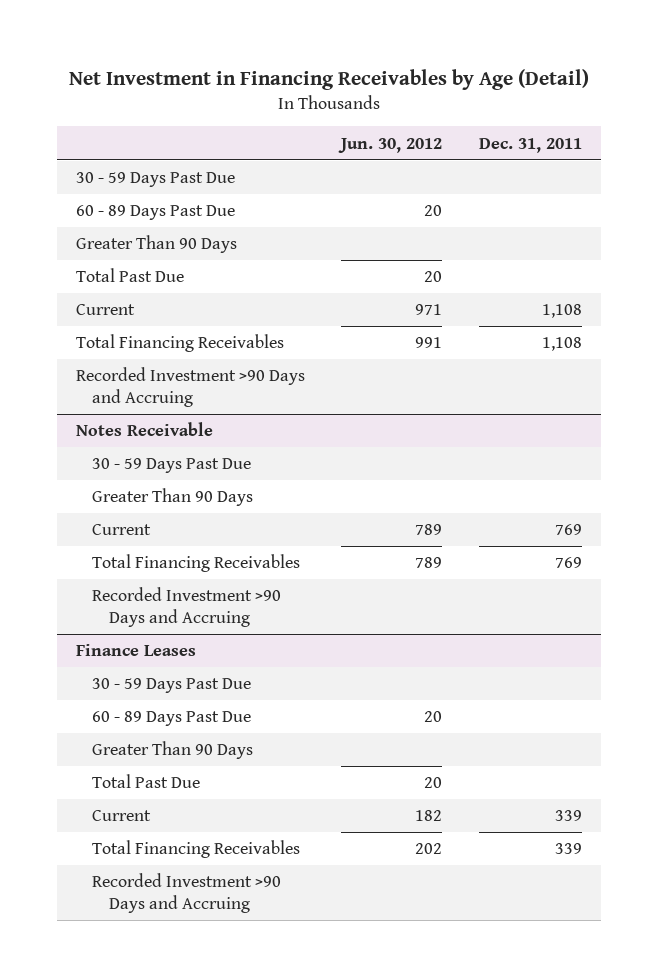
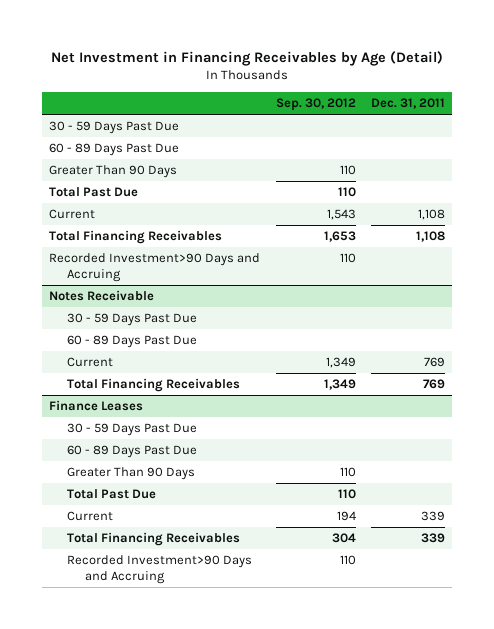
[338,137,443,153] Jun. 30, 2012 -> none
none -> [275,97,356,111] Sep. 30, 2012
[75,367,305,407] Recorded Investment >90 Days and Accruing -> [49,253,261,282] Recorded Investment>90 Days and Accruing
[92,488,254,507] Greater Than 90 Days -> none
none -> [67,335,198,349] 60 - 89 Days Past Due
[92,587,282,627] Recorded Investment >90 Days and Accruing -> none
[92,873,282,913] Recorded Investment >90 Days and Accruing -> [67,555,253,584] Recorded Investment>90 Days and Accruing

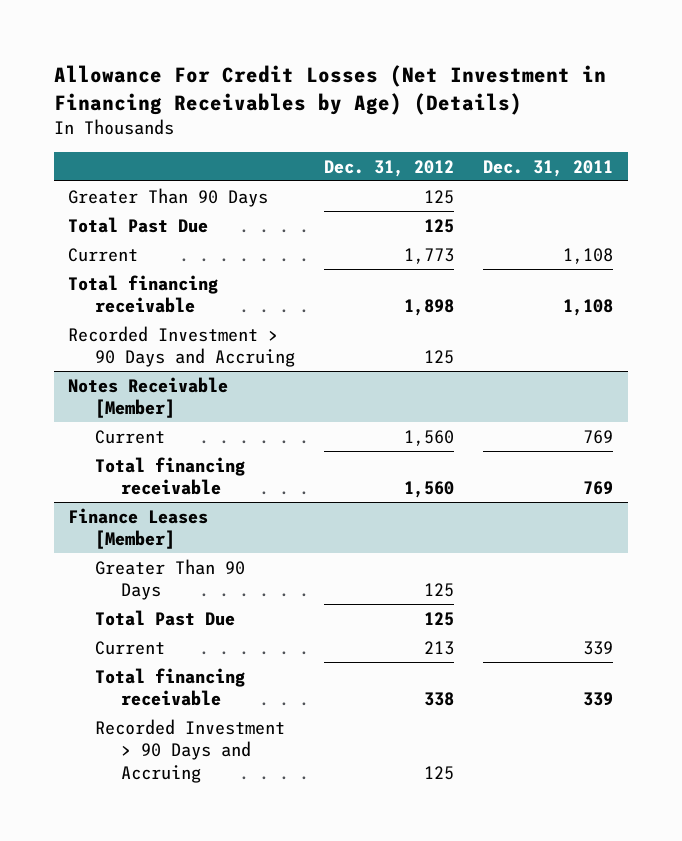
[51,50,444,66] Net Investment in Financing Receivables by Age (Detail) -> [53,64,606,115] Allowance For Credit Losses (Net Investment in Financing Receivables by Age) (Details)
[275,97,356,111] Sep. 30, 2012 -> none
none -> [324,159,455,177] Dec. 31, 2012
[49,121,180,135] 30 - 59 Days Past Due -> none
[49,143,180,157] 60 - 89 Days Past Due -> none
[67,313,198,327] 30 - 59 Days Past Due -> none
[67,335,198,349] 60 - 89 Days Past Due -> none
[49,230,223,245] Total Financing Receivables -> [68,274,219,314] Total financing receivable
[49,253,261,282] Recorded Investment>90 Days and Accruing -> [68,325,295,368] Recorded Investment > 90 Days and Accruing
[49,290,155,302] Notes Receivable -> [68,376,229,419] Notes Receivable [Member]
[67,423,198,437] 30 - 59 Days Past Due -> none
[67,445,198,459] 60 - 89 Days Past Due -> none
[67,378,241,393] Total Financing Receivables -> [94,456,245,496] Total financing receivable
[49,400,144,412] Finance Leases -> [68,507,209,550] Finance Leases [Member]
[67,532,241,547] Total Financing Receivables -> [94,667,245,707] Total financing receivable
[67,555,253,584] Recorded Investment>90 Days and Accruing -> [94,718,285,783] Recorded Investment > 90 Days and Accruing

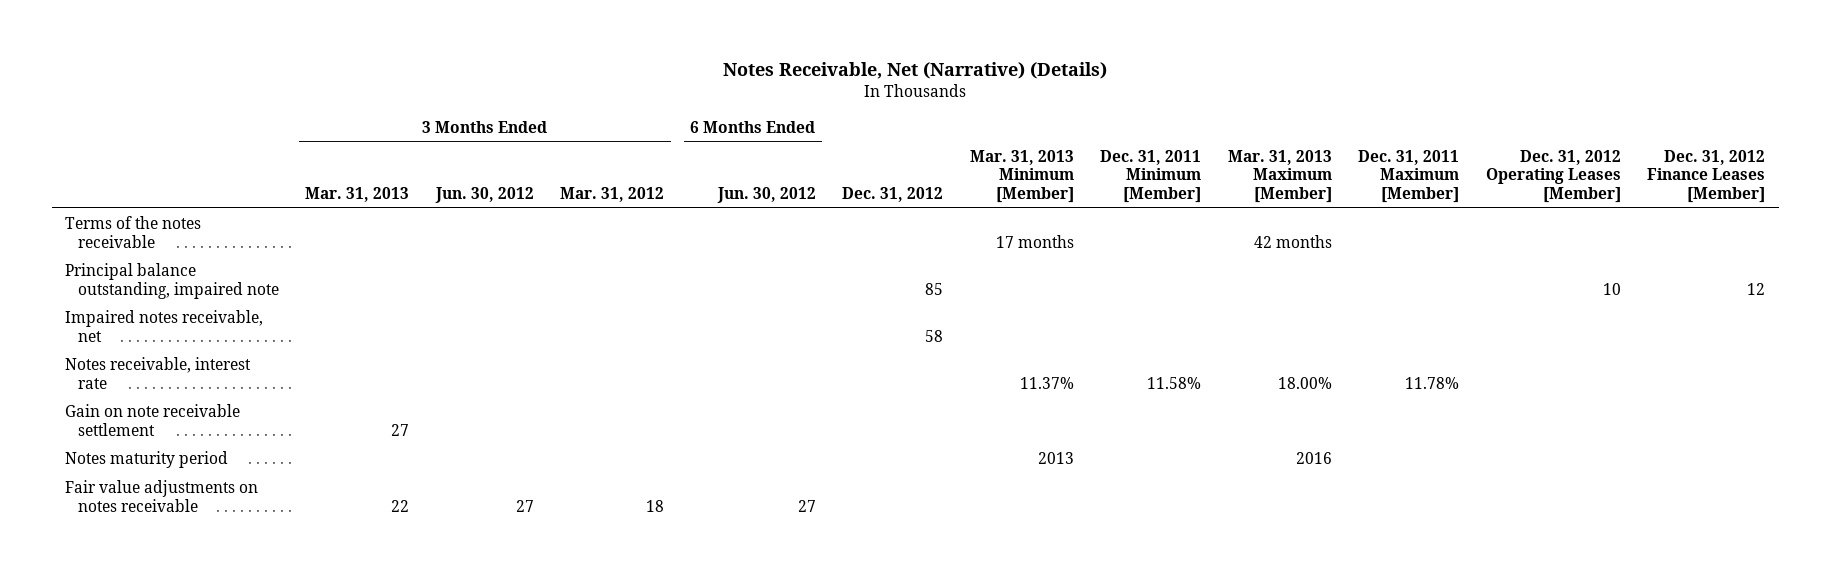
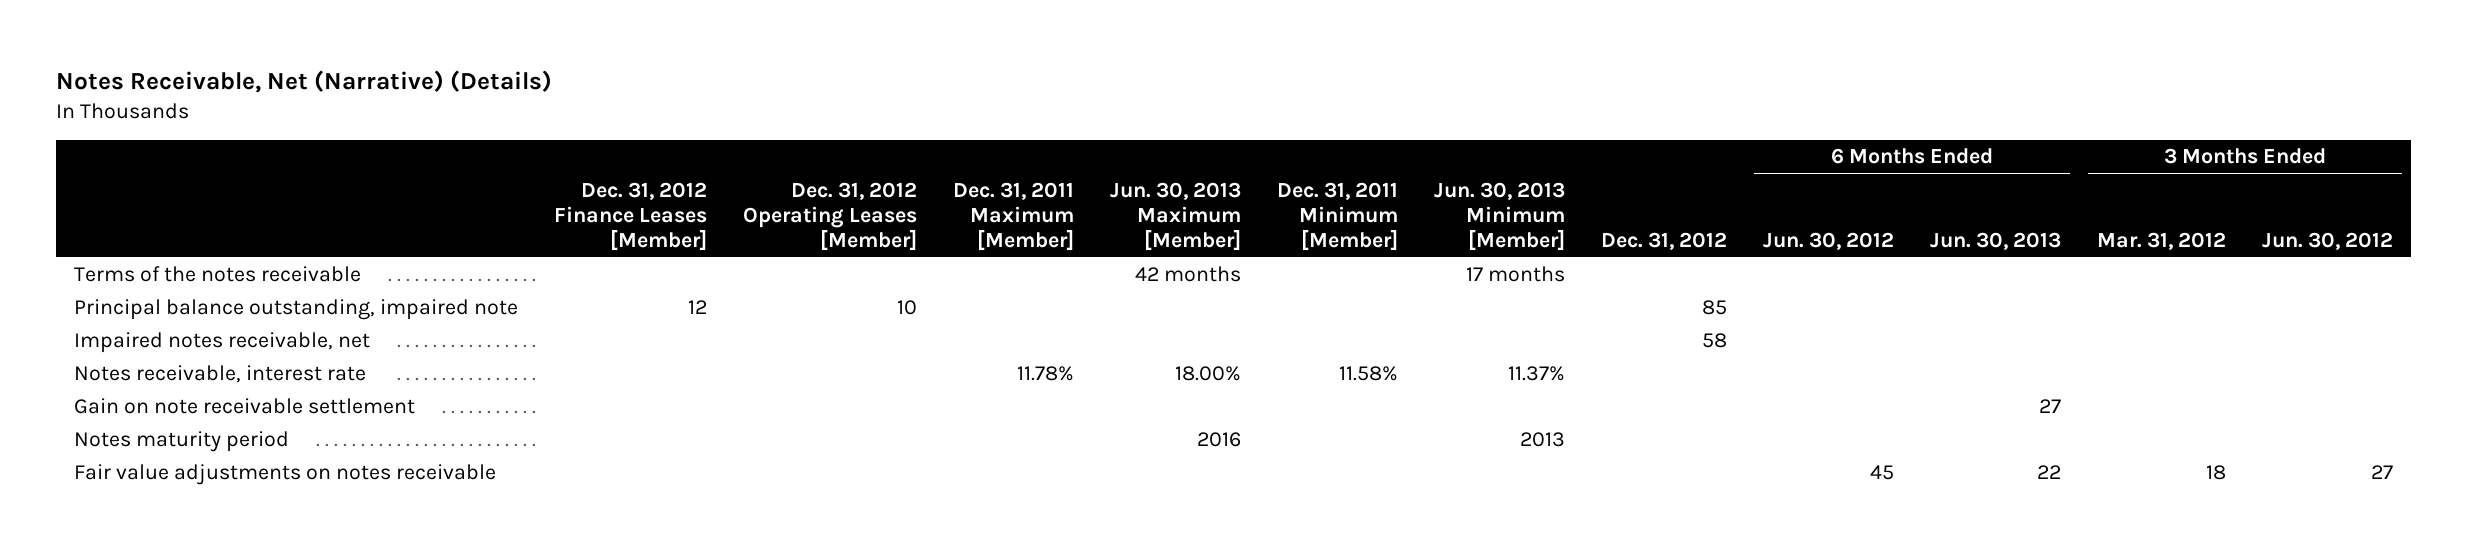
[305,187,410,203] Mar. 31, 2013 -> none
[969,149,1074,204] Mar. 31, 2013 Minimum [Member] -> none
[1227,149,1332,204] Mar. 31, 2013 Maximum [Member] -> none
none -> [1110,181,1242,251] Jun. 30, 2013 Maximum [Member]
none -> [1434,181,1566,251] Jun. 30, 2013 Minimum [Member]
none -> [1930,231,2062,250] Jun. 30, 2013
[797,499,816,512] 27 -> [1870,465,1895,481] 45

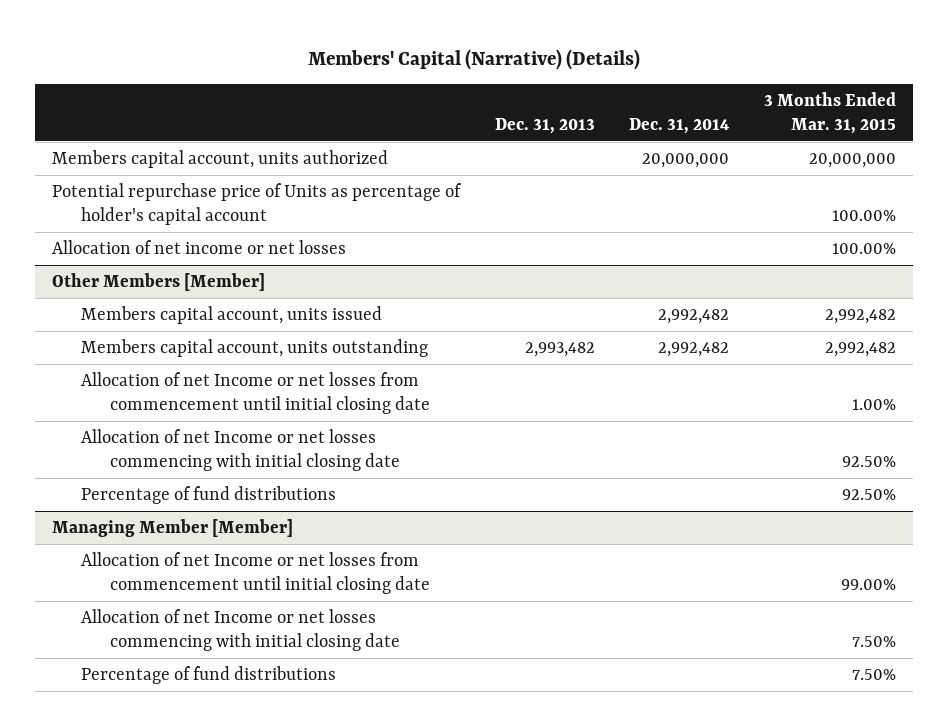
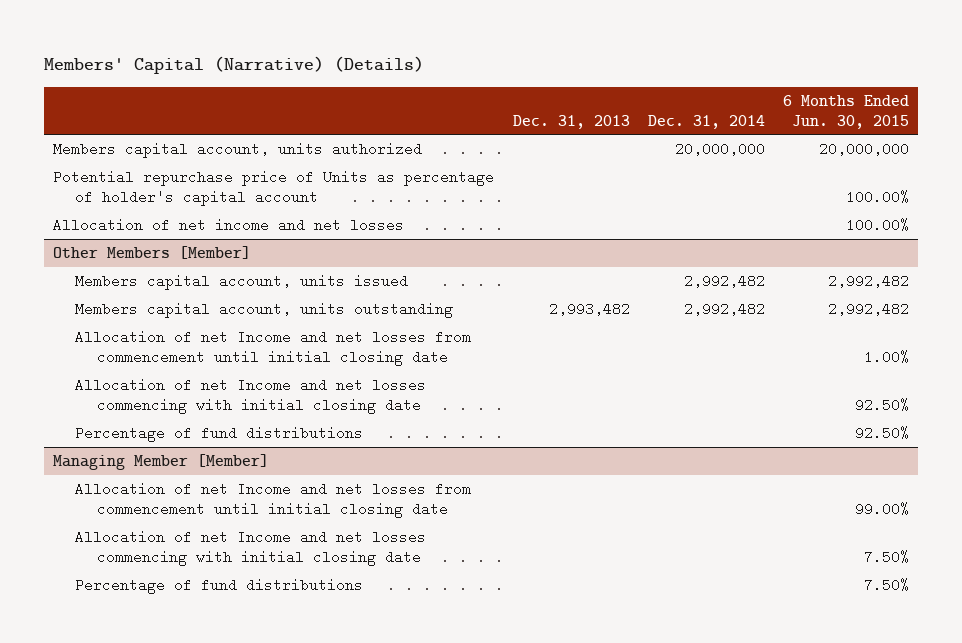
[763,92,896,135] 3 Months Ended Mar. 31, 2015 -> none
none -> [782,94,909,129] 6 Months Ended Jun. 30, 2015
[52,239,347,254] Allocation of net income or net losses -> [53,217,405,232] Allocation of net income and net losses
[81,371,431,414] Allocation of net Income or net losses from commencement until initial closing date -> [75,329,472,366] Allocation of net Income and net losses from commencement until initial closing date
[81,428,401,471] Allocation of net Income or net losses commencing with initial closing date -> [75,377,427,414] Allocation of net Income and net losses commencing with initial closing date
[81,551,431,594] Allocation of net Income or net losses from commencement until initial closing date -> [75,481,472,518] Allocation of net Income and net losses from commencement until initial closing date
[81,608,401,651] Allocation of net Income or net losses commencing with initial closing date -> [75,529,427,566] Allocation of net Income and net losses commencing with initial closing date

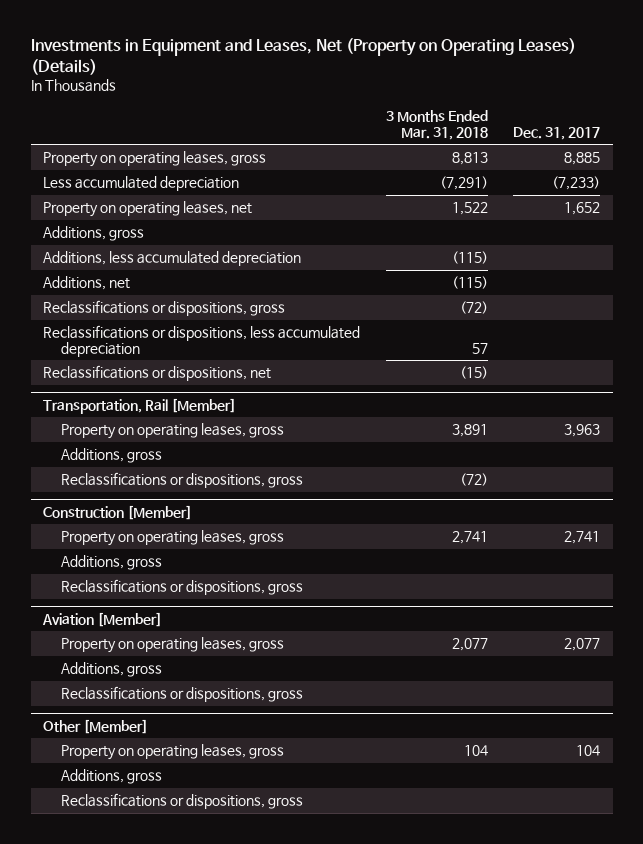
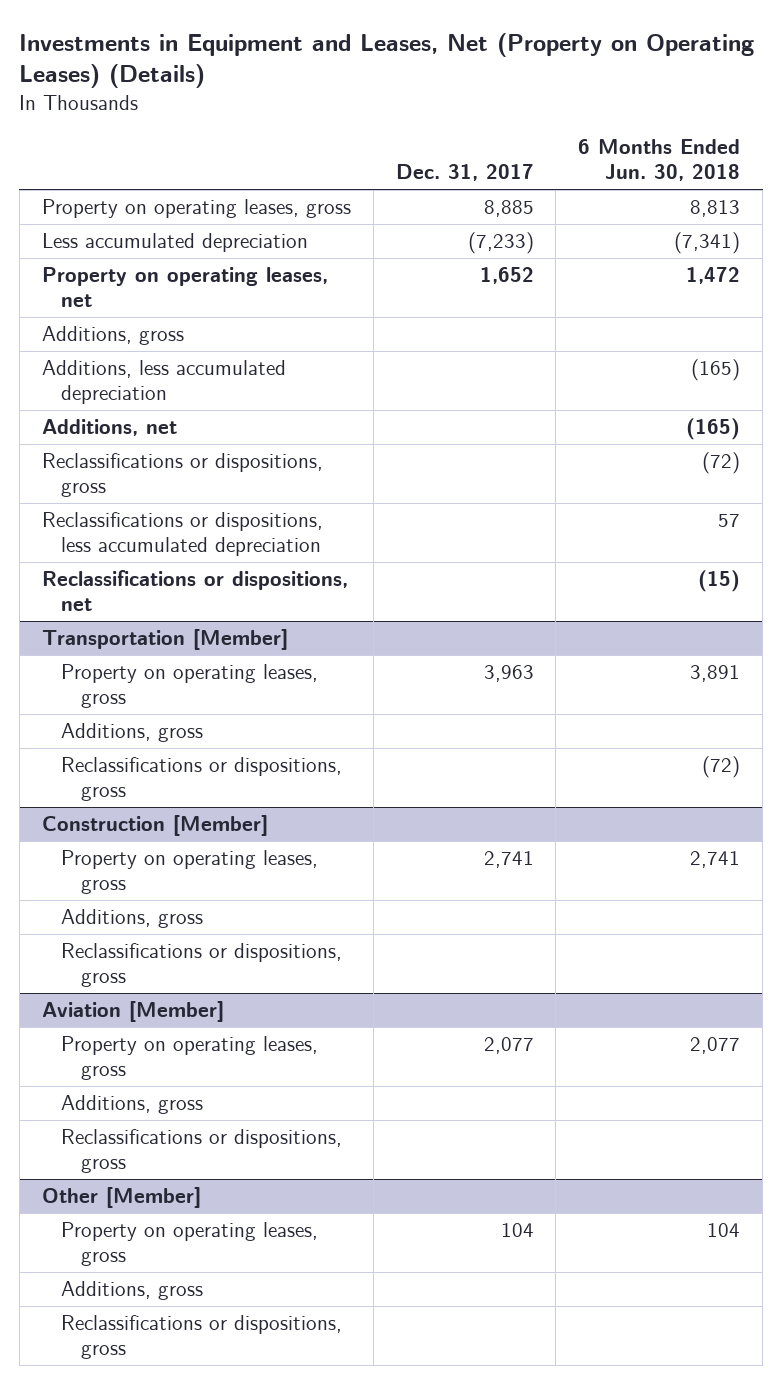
[385,109,488,140] 3 Months Ended Mar. 31, 2018 -> none
none -> [578,138,741,182] 6 Months Ended Jun. 30, 2018
[43,398,237,415] Transportation, Rail [Member] -> [41,628,288,650] Transportation [Member]

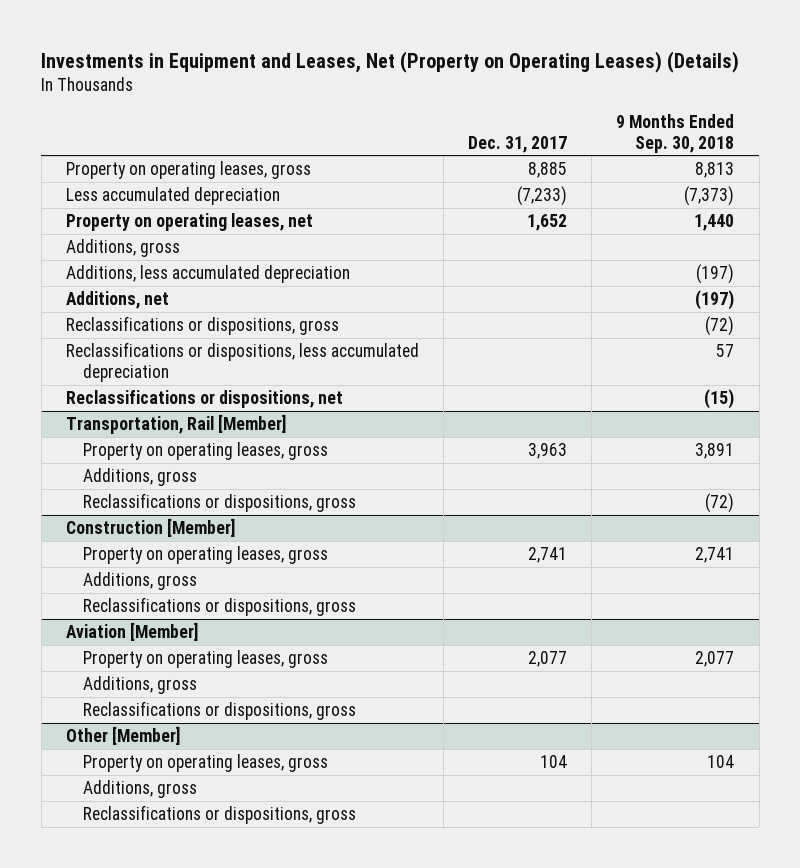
[578,138,741,182] 6 Months Ended Jun. 30, 2018 -> none
none -> [616,113,735,153] 9 Months Ended Sep. 30, 2018
[41,628,288,650] Transportation [Member] -> [65,414,286,435] Transportation, Rail [Member]

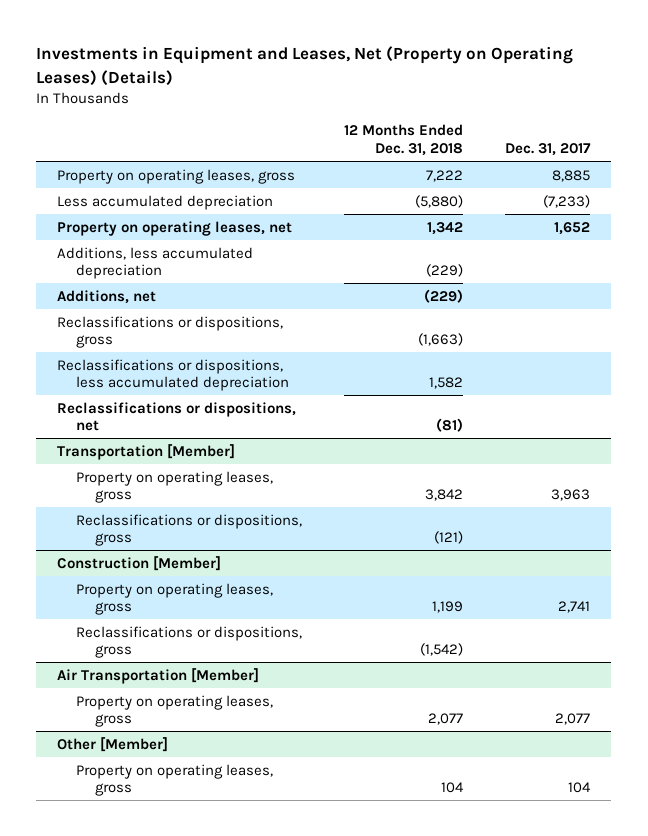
[616,113,735,153] 9 Months Ended Sep. 30, 2018 -> none
none -> [344,124,464,156] 12 Months Ended Dec. 31, 2018
[65,239,180,258] Additions, gross -> none
[65,414,286,435] Transportation, Rail [Member] -> [57,443,236,460] Transportation [Member]
[82,468,197,487] Additions, gross -> none
[82,572,197,591] Additions, gross -> none
[65,622,198,642] Aviation [Member] -> [57,667,260,684] Air Transportation [Member]
[82,676,197,695] Additions, gross -> none
[82,701,356,721] Reclassifications or dispositions, gross -> none
[82,780,197,799] Additions, gross -> none
[82,805,356,825] Reclassifications or dispositions, gross -> none

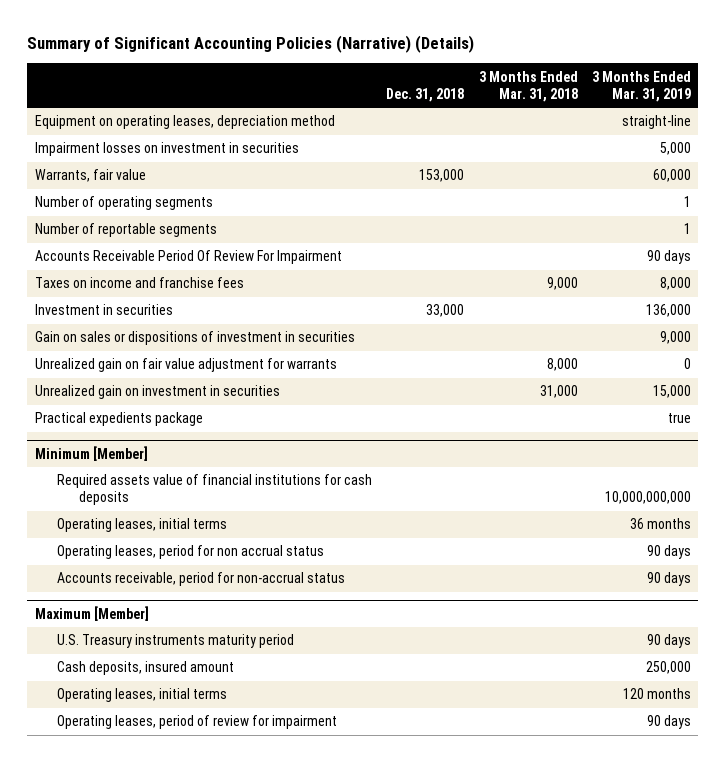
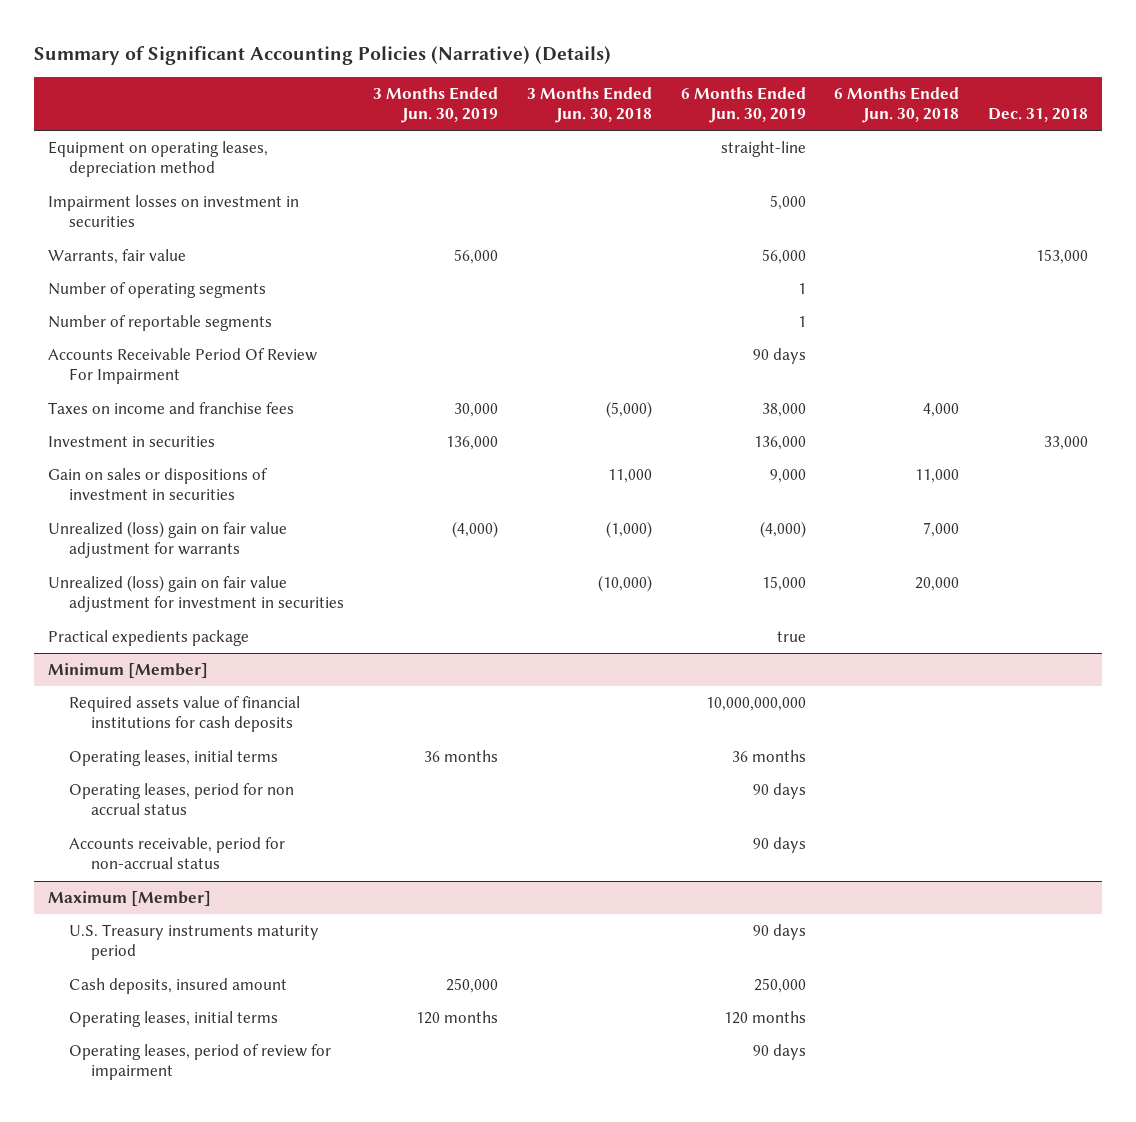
[478,70,578,102] 3 Months Ended Mar. 31, 2018 -> none
[592,70,692,102] 3 Months Ended Mar. 31, 2019 -> none
none -> [373,86,499,124] 3 Months Ended Jun. 30, 2019
none -> [526,86,652,124] 3 Months Ended Jun. 30, 2018
none -> [680,86,806,124] 6 Months Ended Jun. 30, 2019
none -> [834,86,960,124] 6 Months Ended Jun. 30, 2018
[34,358,337,373] Unrealized gain on fair value adjustment for warrants -> [48,521,288,559] Unrealized (loss) gain on fair value adjustment for warrants
[34,385,280,400] Unrealized gain on investment in securities -> [48,575,345,613] Unrealized (loss) gain on fair value adjustment for investment in securities

